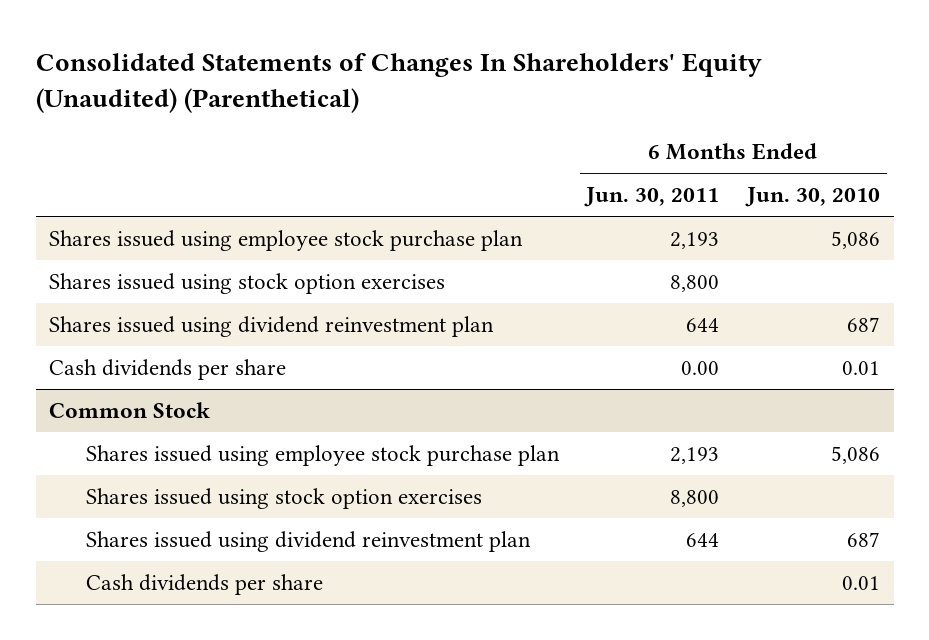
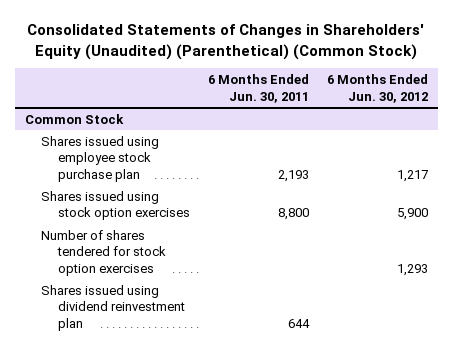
[35,53,762,114] Consolidated Statements of Changes In Shareholders' Equity (Unaudited) (Parenthetical) -> [27,24,425,60] Consolidated Statements of Changes in Shareholders' Equity (Unaudited) (Parenthetical) (Common Stock)
[744,187,880,208] Jun. 30, 2010 -> none
none -> [327,74,429,103] 6 Months Ended Jun. 30, 2012
[49,229,524,251] Shares issued using employee stock purchase plan -> none
[49,272,446,294] Shares issued using stock option exercises -> none
[49,315,495,337] Shares issued using dividend reinvestment plan -> none
[49,358,287,380] Cash dividends per share -> none
none -> [41,229,166,276] Number of shares tendered for stock option exercises
[85,573,323,595] Cash dividends per share -> none

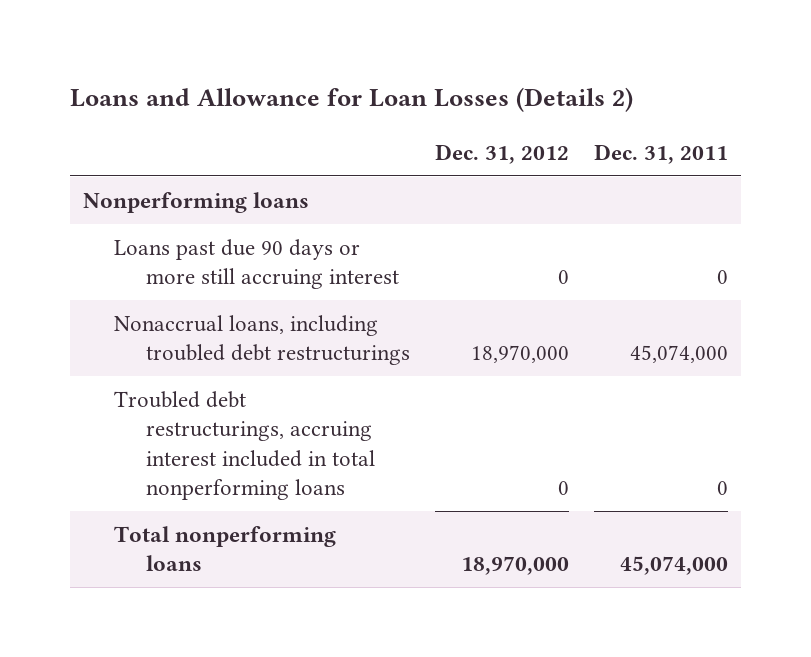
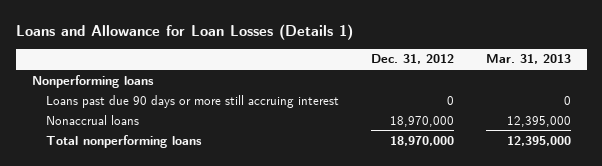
[70,86,634,112] Loans and Allowance for Loan Losses (Details 2) -> [15,23,353,40] Loans and Allowance for Loan Losses (Details 1)
[594,143,729,164] Dec. 31, 2011 -> none
none -> [485,54,571,65] Mar. 31, 2013
[114,390,375,501] Troubled debt restructurings, accruing interest included in total nonperforming loans -> none
[114,314,410,366] Nonaccrual loans, including troubled debt restructurings -> [45,114,139,125] Nonaccrual loans

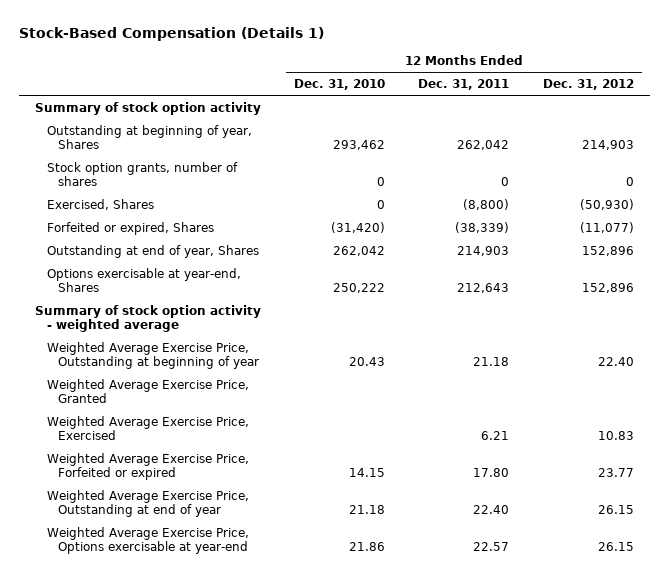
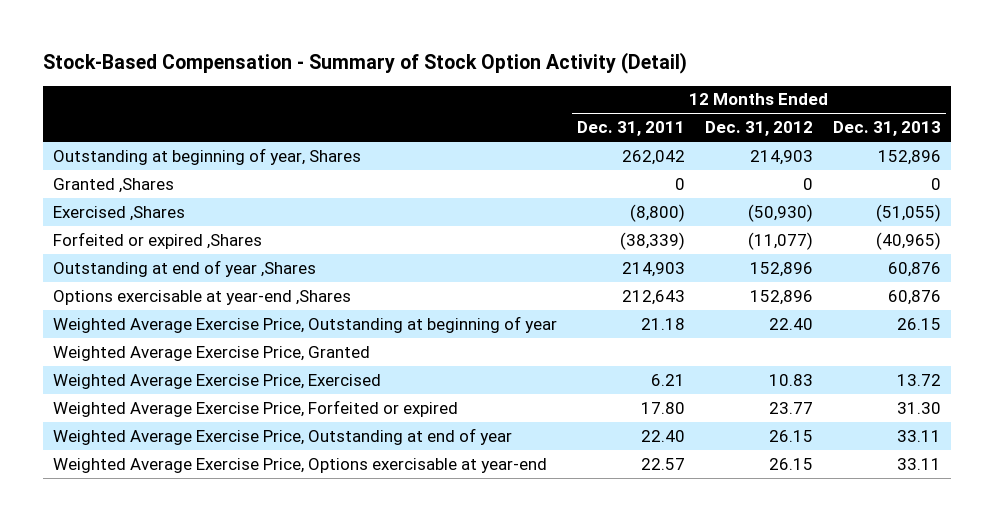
[18,26,324,41] Stock-Based Compensation (Details 1) -> [42,51,687,74] Stock-Based Compensation - Summary of Stock Option Activity (Detail)
[294,79,386,91] Dec. 31, 2010 -> none
none -> [832,121,941,137] Dec. 31, 2013
[35,101,262,115] Summary of stock option activity -> none
[35,304,262,332] Summary of stock option activity - weighted average -> none
[46,161,238,186] Stock option grants, number of shares -> [52,177,174,193] Granted ,Shares
[46,198,154,210] Exercised, Shares -> [52,205,185,221] Exercised ,Shares
[46,221,214,235] Forfeited or expired, Shares -> [52,231,262,249] Forfeited or expired ,Shares
[46,244,259,258] Outstanding at end of year, Shares -> [52,259,316,277] Outstanding at end of year ,Shares
[46,267,241,292] Options exercisable at year-end, Shares -> [52,289,351,305] Options exercisable at year-end ,Shares

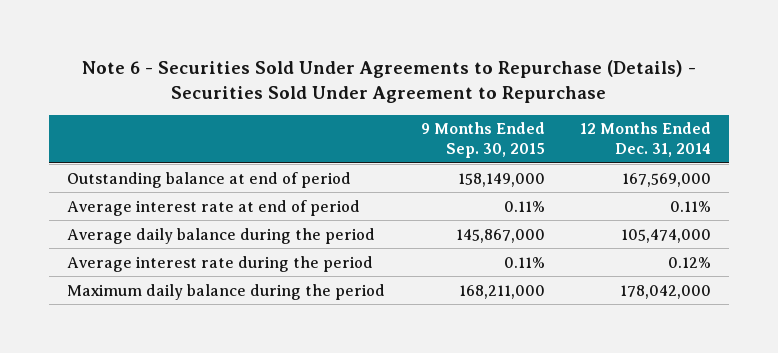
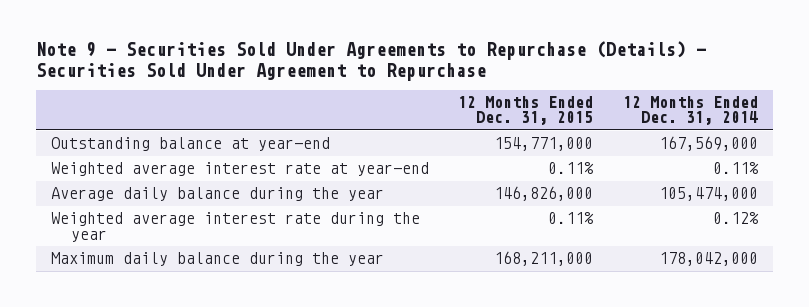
[82,60,697,103] Note 6 - Securities Sold Under Agreements to Repurchase (Details) - Securities Sold Under Agreement to Repurchase -> [35,41,706,81] Note 9 - Securities Sold Under Agreements to Repurchase (Details) - Securities Sold Under Agreement to Repurchase
[420,122,545,159] 9 Months Ended Sep. 30, 2015 -> none
none -> [458,96,594,126] 12 Months Ended Dec. 31, 2015
[67,171,352,188] Outstanding balance at end of period -> [50,137,330,152] Outstanding balance at year-end
[67,199,361,216] Average interest rate at end of period -> [50,162,429,177] Weighted average interest rate at year-end
[67,227,376,244] Average daily balance during the period -> [50,187,384,202] Average daily balance during the year
[67,255,374,272] Average interest rate during the period -> [50,212,420,242] Weighted average interest rate during the year
[67,283,386,300] Maximum daily balance during the period -> [50,252,384,267] Maximum daily balance during the year

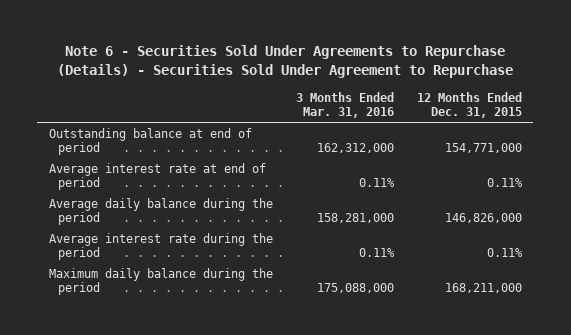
[35,41,706,81] Note 9 - Securities Sold Under Agreements to Repurchase (Details) - Securities Sold Under Agreement to Repurchase -> [57,45,514,79] Note 6 - Securities Sold Under Agreements to Repurchase (Details) - Securities Sold Under Agreement to Repurchase
[622,96,758,126] 12 Months Ended Dec. 31, 2014 -> none
none -> [295,92,394,119] 3 Months Ended Mar. 31, 2016
[50,137,330,152] Outstanding balance at year-end -> [48,127,252,155] Outstanding balance at end of period
[50,162,429,177] Weighted average interest rate at year-end -> [48,162,266,190] Average interest rate at end of period
[50,187,384,202] Average daily balance during the year -> [48,197,273,225] Average daily balance during the period
[50,212,420,242] Weighted average interest rate during the year -> [48,232,273,260] Average interest rate during the period
[50,252,384,267] Maximum daily balance during the year -> [48,267,273,295] Maximum daily balance during the period

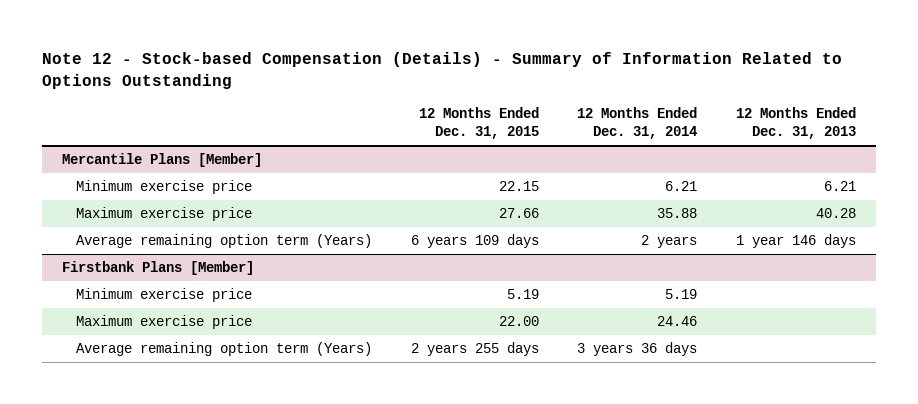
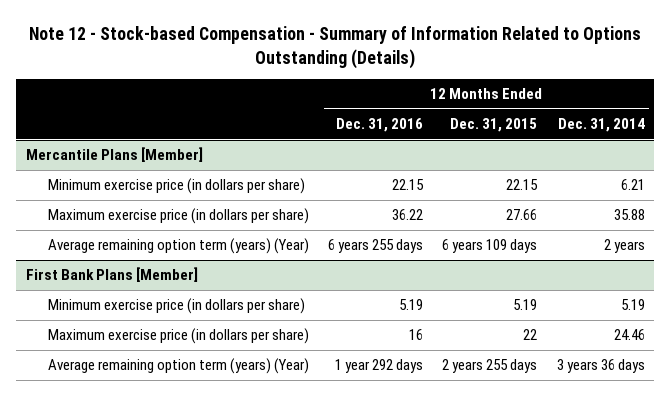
[42,52,843,89] Note 12 - Stock-based Compensation (Details) - Summary of Information Related to Options Outstanding -> [29,26,642,69] Note 12 - Stock-based Compensation - Summary of Information Related to Options Outstanding (Details)
[736,107,857,140] 12 Months Ended Dec. 31, 2013 -> none
none -> [336,118,424,133] Dec. 31, 2016
[61,261,254,276] Firstbank Plans [Member] -> none
[75,180,252,195] Minimum exercise price -> [48,178,306,195] Minimum exercise price (in dollars per share)
[75,207,252,222] Maximum exercise price -> [48,208,310,225] Maximum exercise price (in dollars per share)
[75,234,372,249] Average remaining option term (Years) -> [48,238,310,255] Average remaining option term (years) (Year)
none -> [25,267,198,283] First Bank Plans [Member]
[75,288,252,303] Minimum exercise price -> [48,298,306,315] Minimum exercise price (in dollars per share)
[75,315,252,330] Maximum exercise price -> [48,328,310,345] Maximum exercise price (in dollars per share)
[498,316,539,327] 22.00 -> [523,329,538,341] 22
[75,342,372,357] Average remaining option term (Years) -> [48,358,310,375] Average remaining option term (years) (Year)

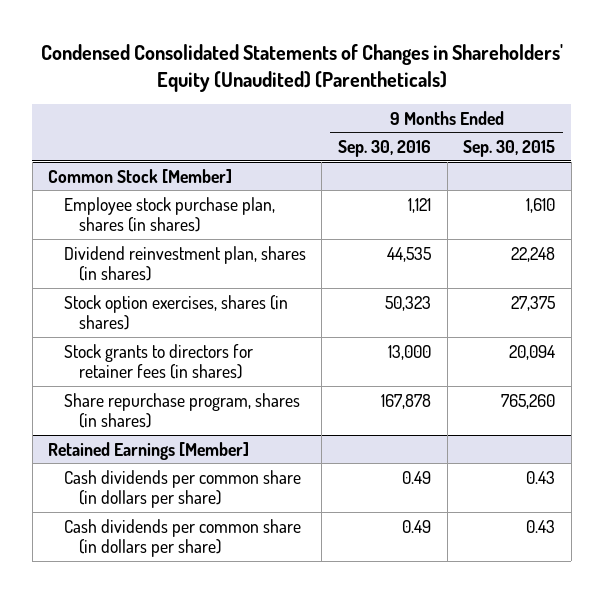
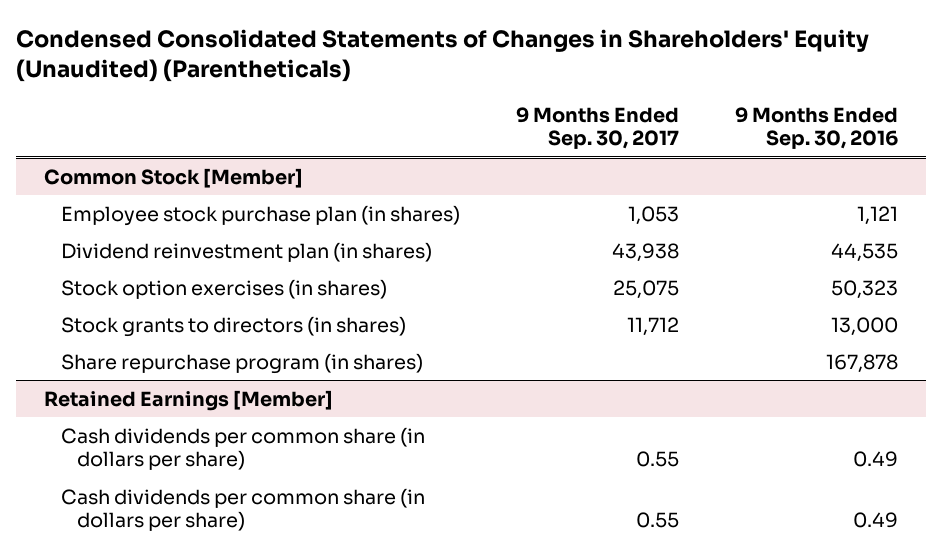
[463,140,556,158] Sep. 30, 2015 -> none
none -> [516,106,680,150] 9 Months Ended Sep. 30, 2017
[63,196,275,232] Employee stock purchase plan, shares (in shares) -> [60,204,460,226] Employee stock purchase plan (in shares)
[63,245,306,281] Dividend reinvestment plan, shares (in shares) -> [60,241,432,262] Dividend reinvestment plan (in shares)
[63,294,288,330] Stock option exercises, shares (in shares) -> [60,278,387,299] Stock option exercises (in shares)
[63,343,253,379] Stock grants to directors for retainer fees (in shares) -> [60,315,406,337] Stock grants to directors (in shares)
[63,392,300,428] Share repurchase program, shares (in shares) -> [60,352,423,374] Share repurchase program (in shares)

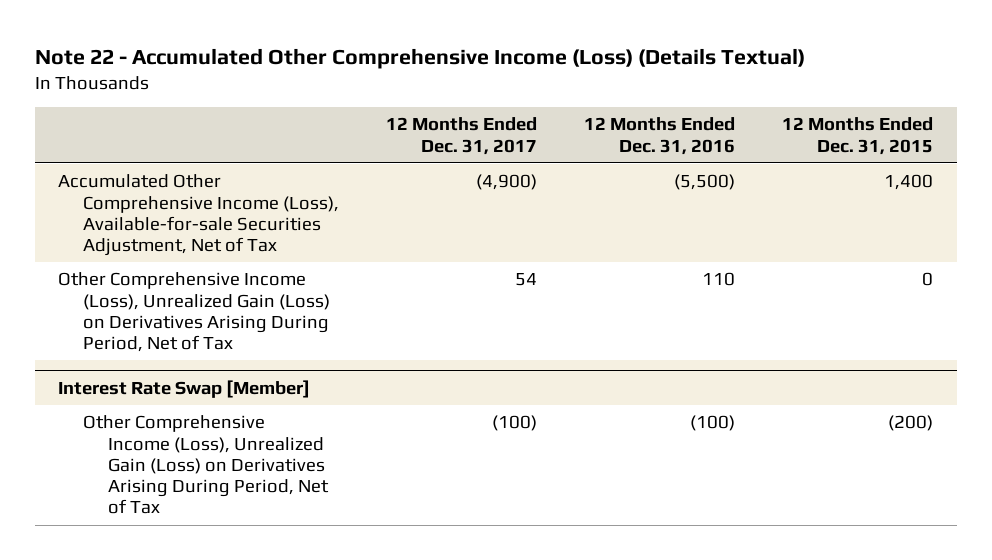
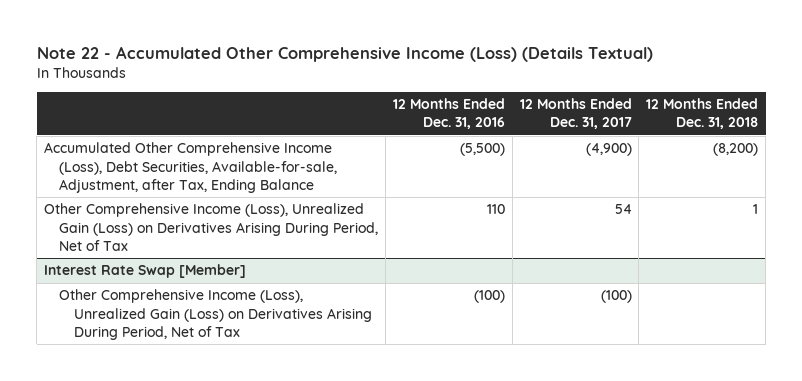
[782,117,934,155] 12 Months Ended Dec. 31, 2015 -> none
none -> [646,98,759,130] 12 Months Ended Dec. 31, 2018
[58,174,340,257] Accumulated Other Comprehensive Income (Loss), Available-for-sale Securities Adjustment, Net of Tax -> [44,142,338,194] Accumulated Other Comprehensive Income (Loss), Debt Securities, Available-for-sale, Adjustment, after Tax, Ending Balance

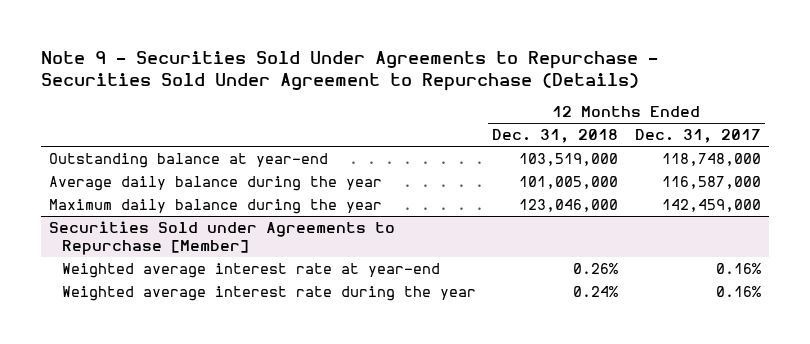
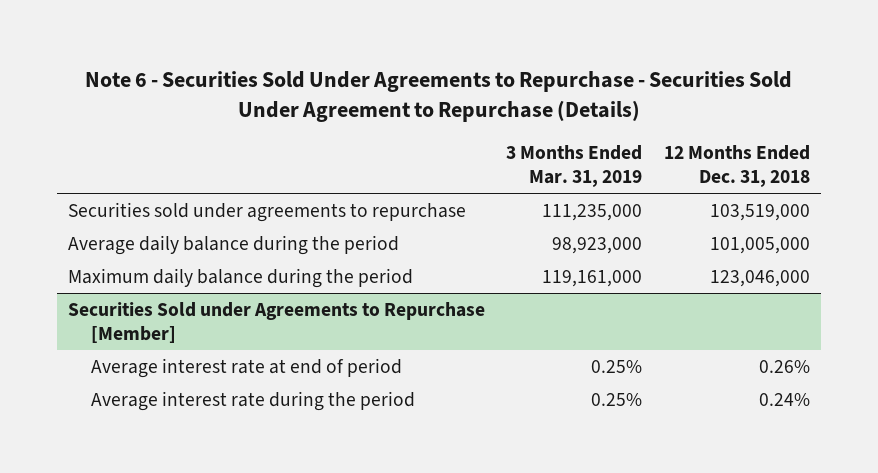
[41,50,659,91] Note 9 - Securities Sold Under Agreements to Repurchase - Securities Sold Under Agreement to Repurchase (Details) -> [84,71,792,123] Note 6 - Securities Sold Under Agreements to Repurchase - Securities Sold Under Agreement to Repurchase (Details)
[634,129,761,144] Dec. 31, 2017 -> none
none -> [506,145,643,188] 3 Months Ended Mar. 31, 2019
[49,152,329,168] Outstanding balance at year-end -> [67,201,466,222] Securities sold under agreements to repurchase
[49,175,383,191] Average daily balance during the year -> [67,234,399,255] Average daily balance during the period
[49,198,383,214] Maximum daily balance during the year -> [67,267,413,288] Maximum daily balance during the period
[61,262,440,278] Weighted average interest rate at year-end -> [91,357,403,378] Average interest rate at end of period
[61,285,476,301] Weighted average interest rate during the year -> [91,390,416,411] Average interest rate during the period

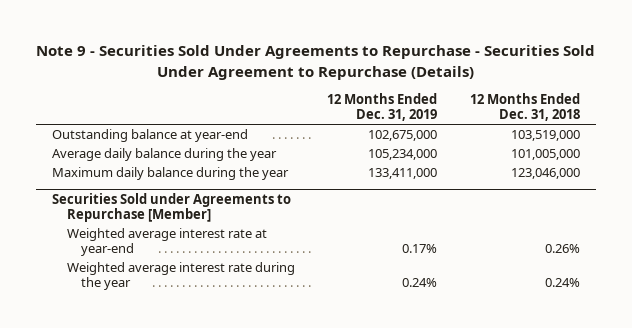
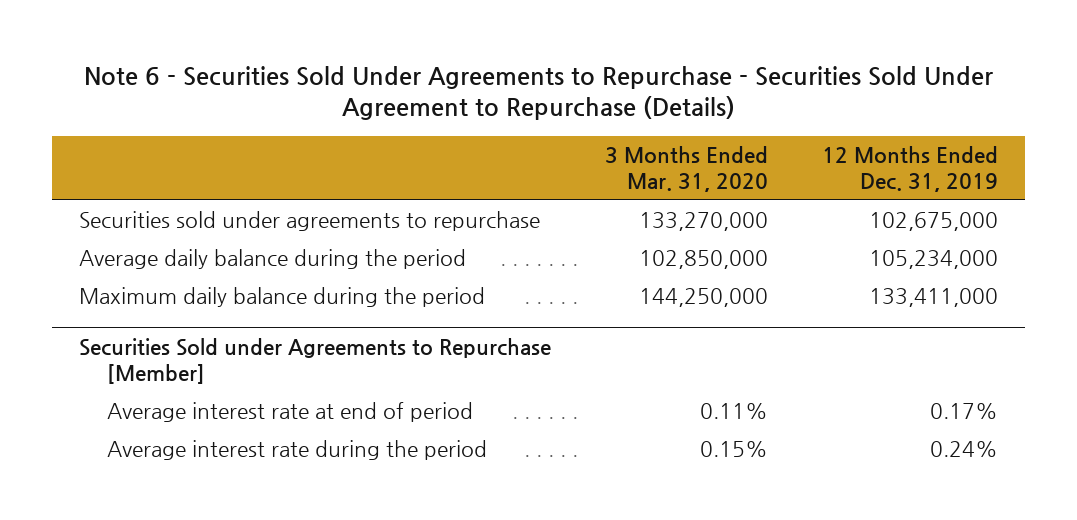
[36,45,596,80] Note 9 - Securities Sold Under Agreements to Repurchase - Securities Sold Under Agreement to Repurchase (Details) -> [83,65,993,121] Note 6 - Securities Sold Under Agreements to Repurchase - Securities Sold Under Agreement to Repurchase (Details)
[469,92,580,122] 12 Months Ended Dec. 31, 2018 -> none
none -> [605,146,769,192] 3 Months Ended Mar. 31, 2020
[52,129,249,143] Outstanding balance at year-end -> [79,211,541,232] Securities sold under agreements to repurchase
[52,148,278,162] Average daily balance during the year -> [79,249,467,270] Average daily balance during the period
[52,167,290,181] Maximum daily balance during the year -> [79,287,486,308] Maximum daily balance during the period
[66,228,267,257] Weighted average interest rate at year-end -> [107,402,474,423] Average interest rate at end of period
[66,262,295,291] Weighted average interest rate during the year -> [107,440,488,461] Average interest rate during the period

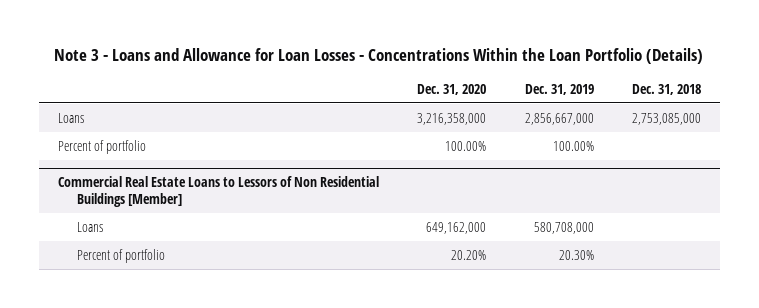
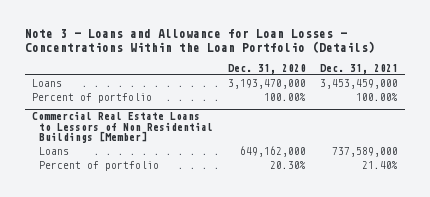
[524,84,594,96] Dec. 31, 2019 -> none
[631,84,701,96] Dec. 31, 2018 -> none
none -> [320,63,399,74] Dec. 31, 2021
[417,112,487,125] 3,216,358,000 -> [227,79,306,90] 3,193,470,000
[451,249,487,260] 20.20% -> [269,161,306,170] 20.30%

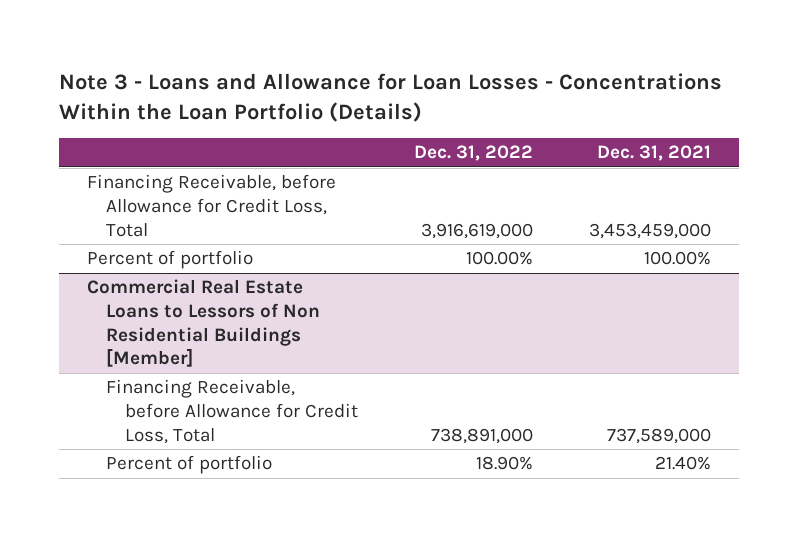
[227,63,306,74] Dec. 31, 2020 -> none
none -> [414,145,534,162] Dec. 31, 2022
[31,79,62,88] Loans -> [87,174,337,237] Financing Receivable, before Allowance for Credit Loss, Total
[39,147,70,156] Loans -> [106,379,359,444] Financing Receivable, before Allowance for Credit Loss, Total

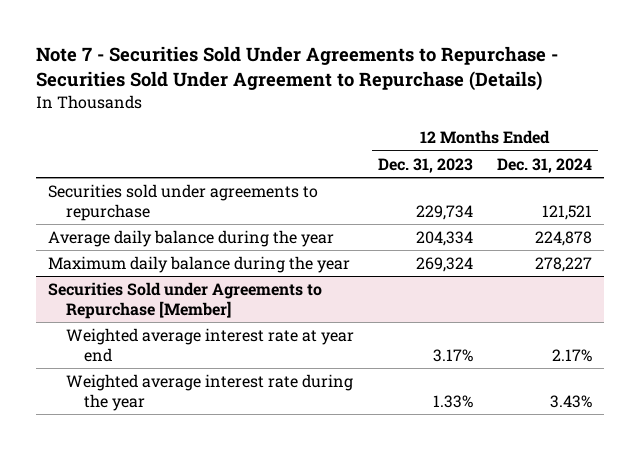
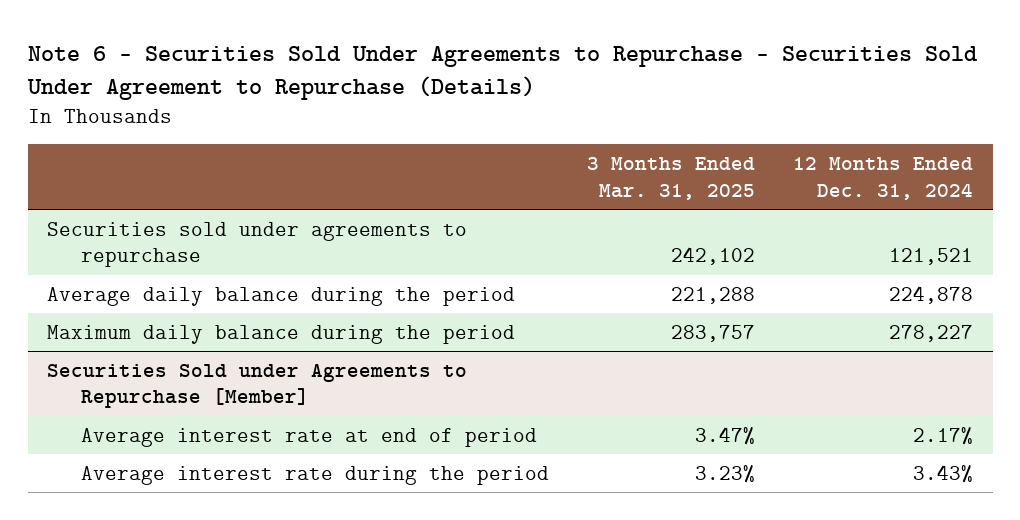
[35,45,558,92] Note 7 - Securities Sold Under Agreements to Repurchase - Securities Sold Under Agreement to Repurchase (Details) -> [26,45,978,101] Note 6 - Securities Sold Under Agreements to Repurchase - Securities Sold Under Agreement to Repurchase (Details)
[377,157,473,173] Dec. 31, 2023 -> none
none -> [586,156,755,200] 3 Months Ended Mar. 31, 2025
[47,230,334,248] Average daily balance during the year -> [47,286,516,306] Average daily balance during the period
[47,256,350,274] Maximum daily balance during the year -> [47,324,516,344] Maximum daily balance during the period
[65,328,354,362] Weighted average interest rate at year end -> [80,427,537,447] Average interest rate at end of period
[65,374,353,411] Weighted average interest rate during the year -> [80,465,549,485] Average interest rate during the period

